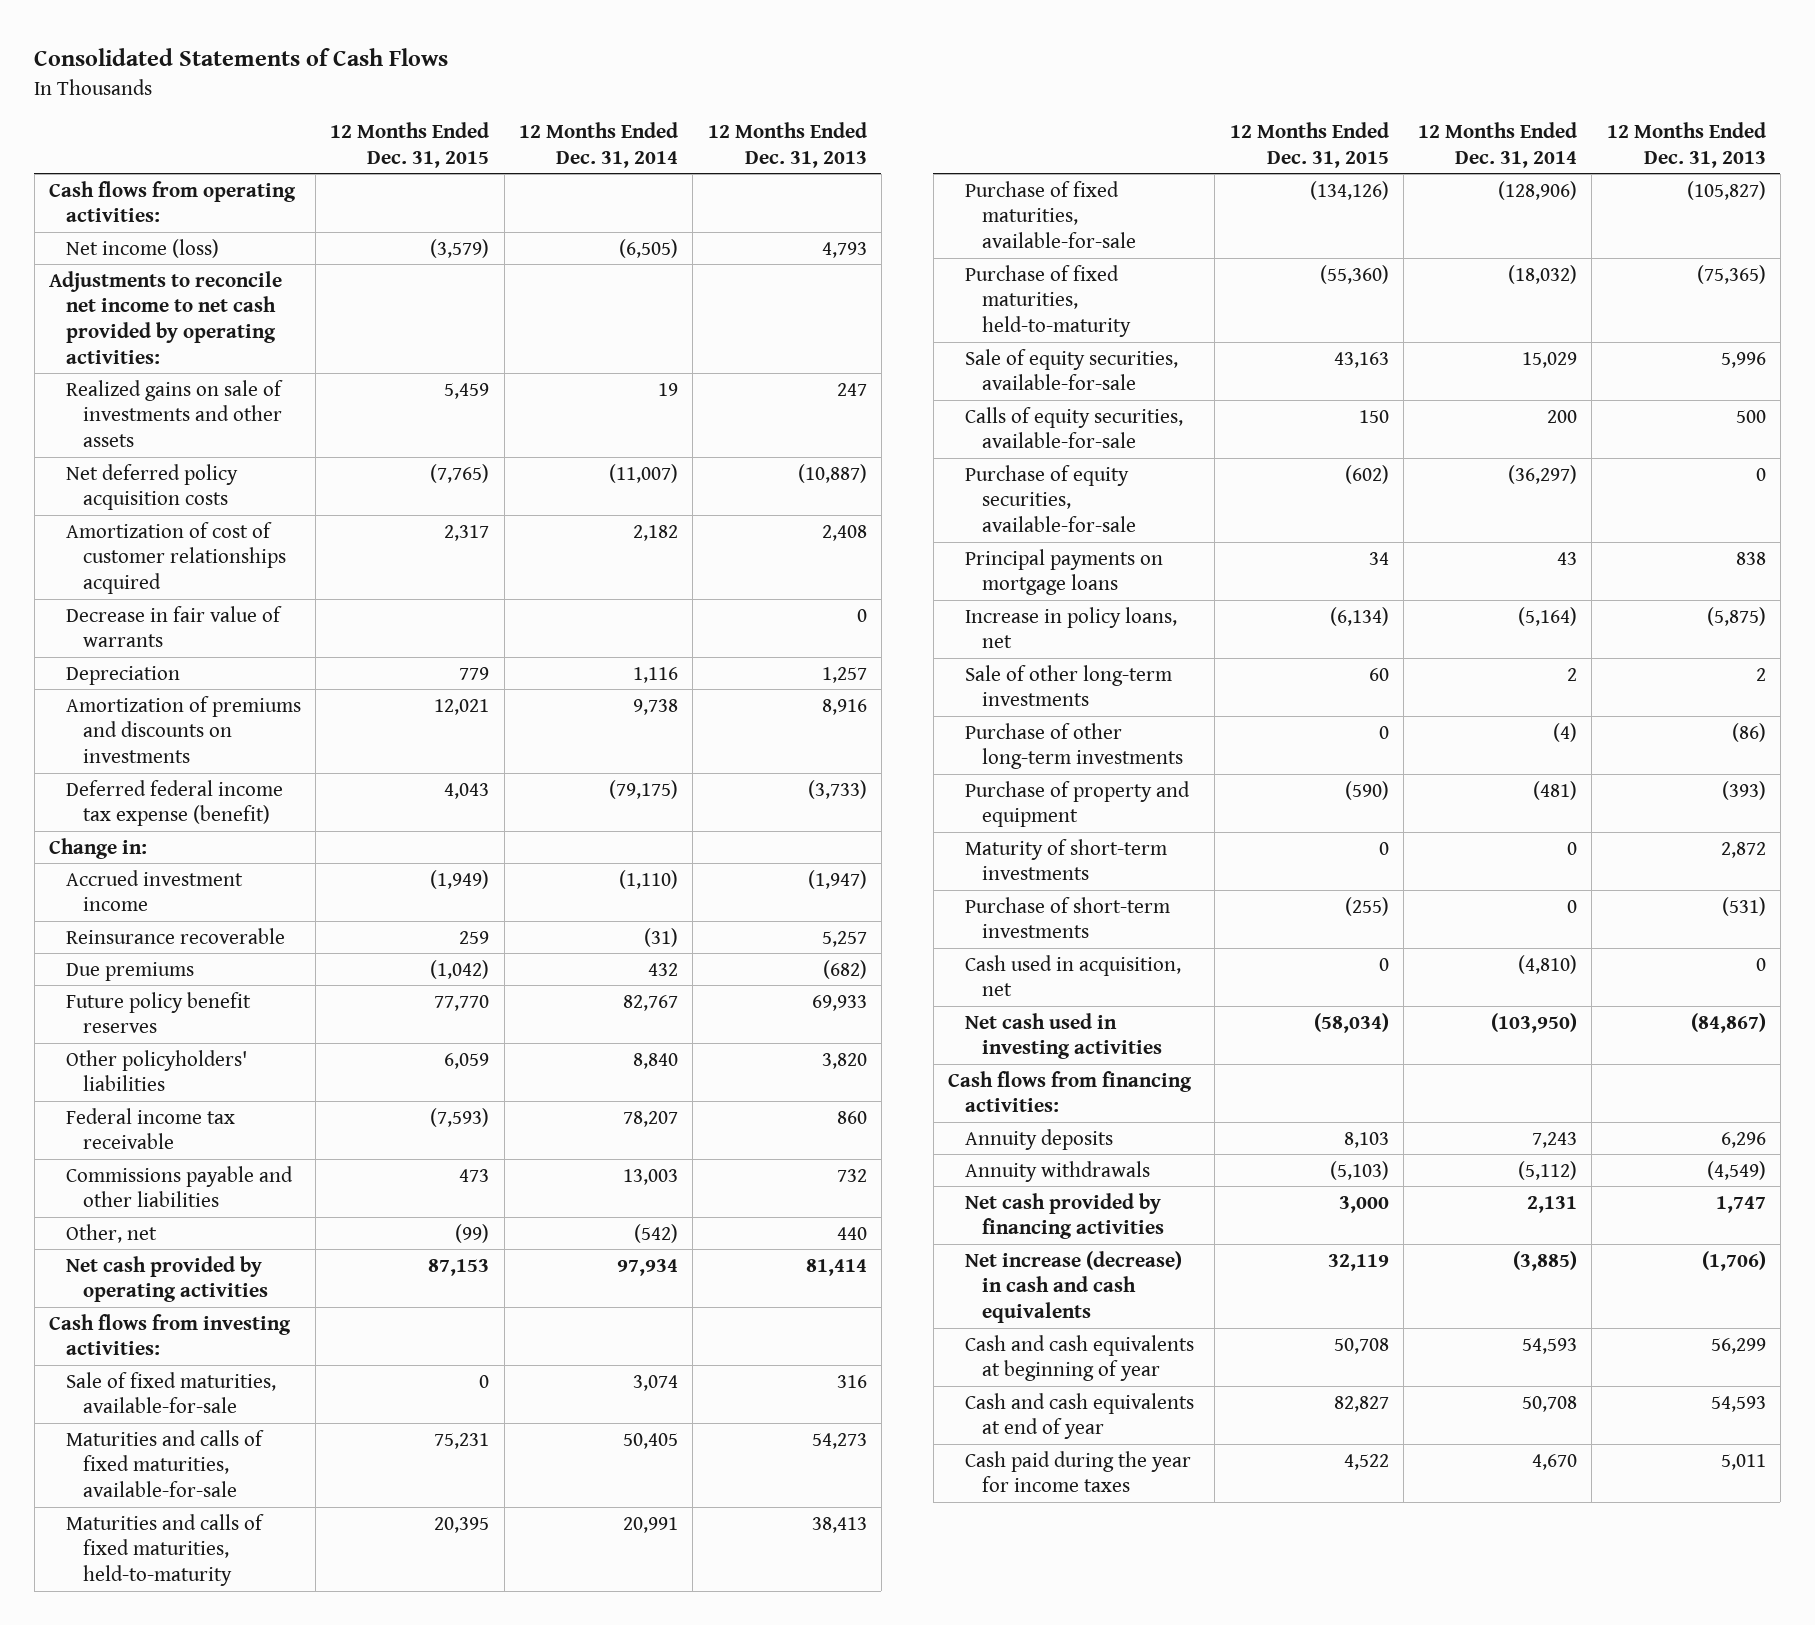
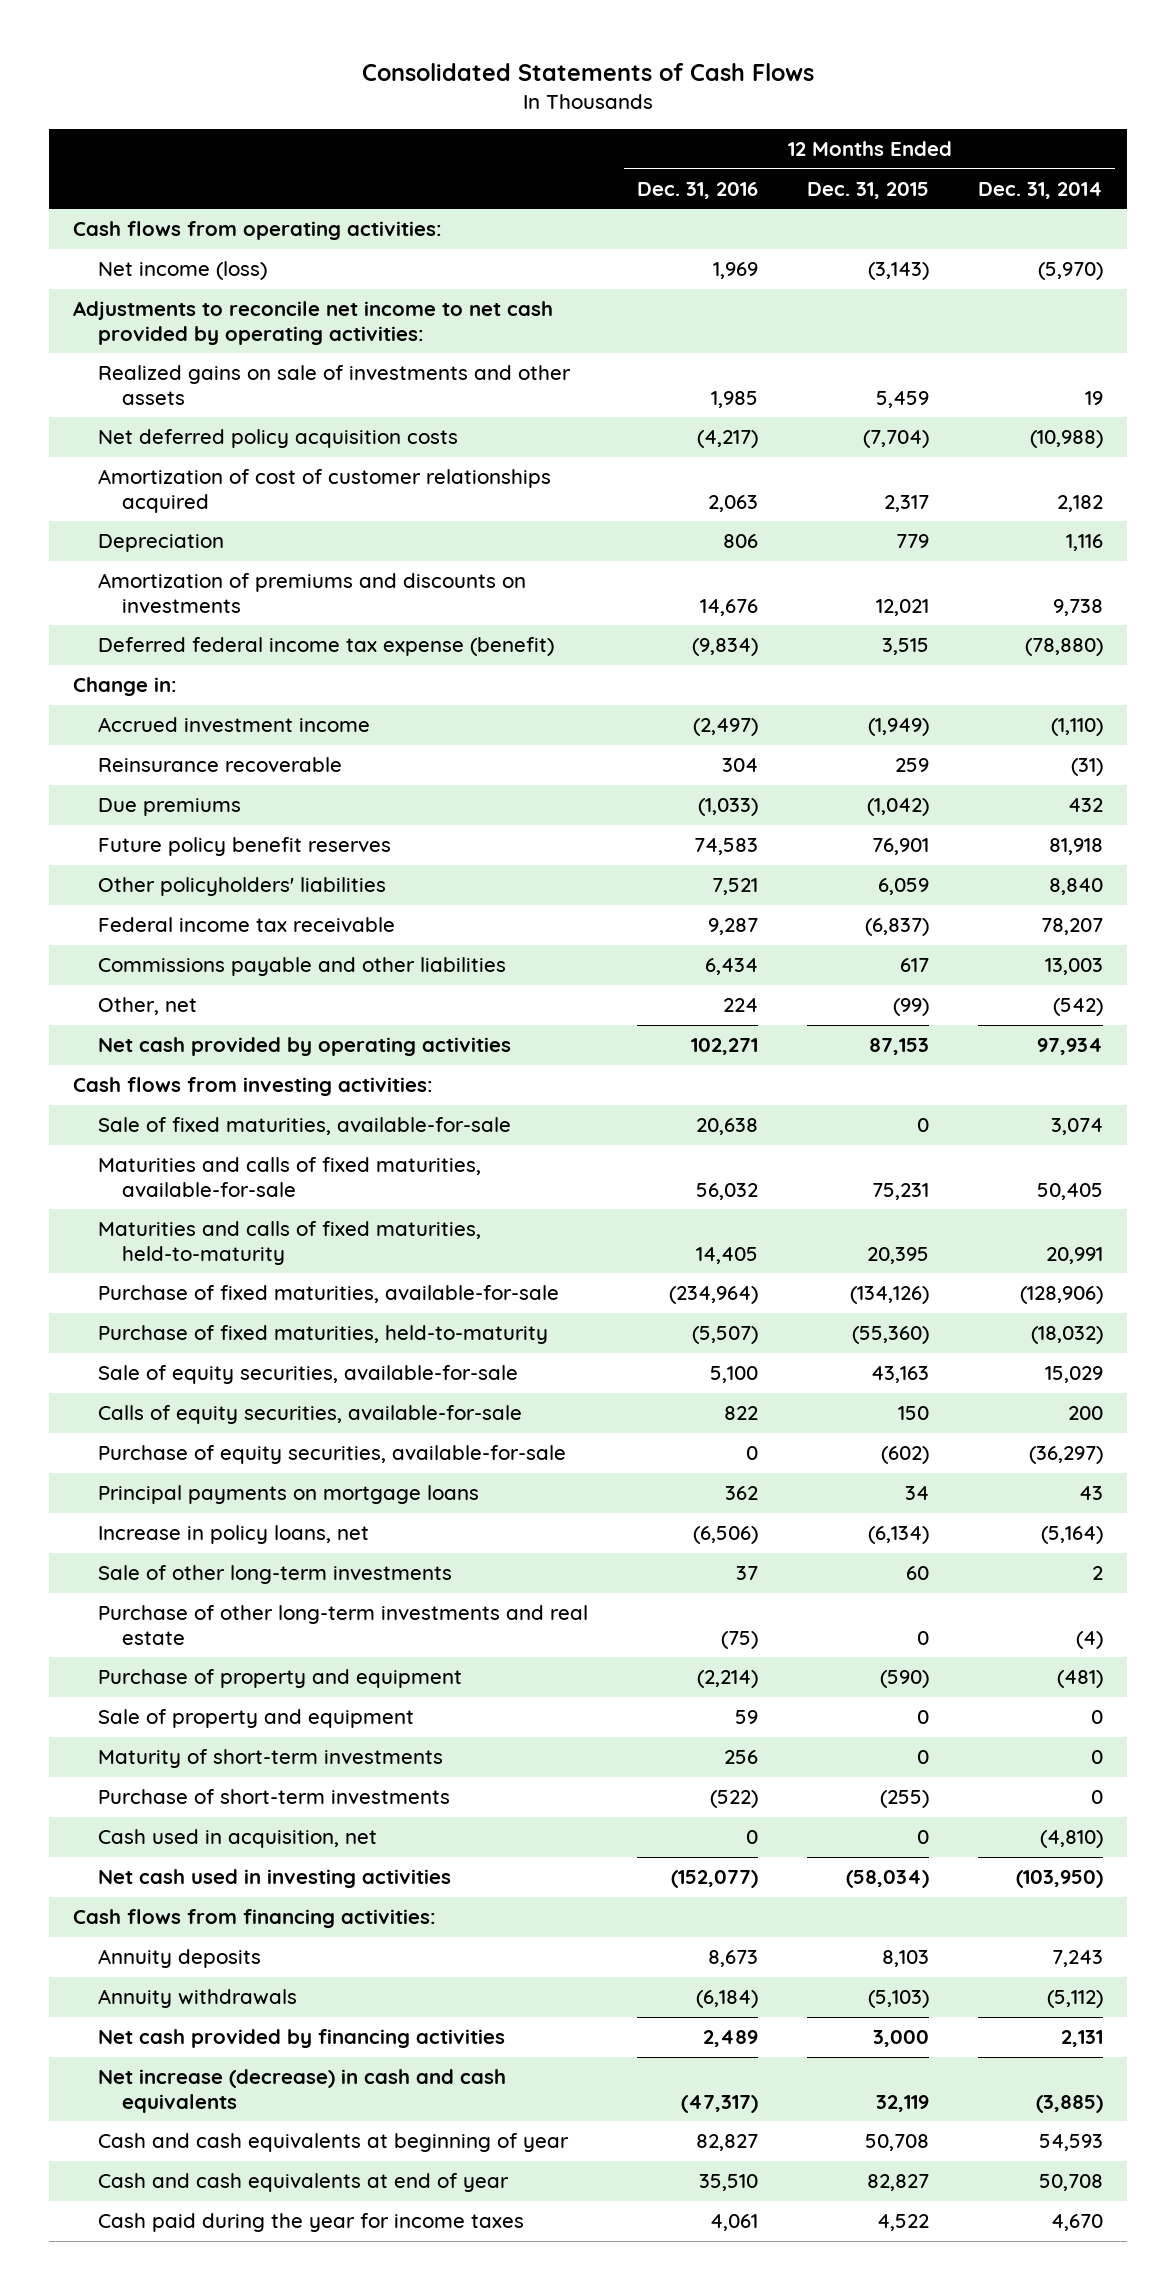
[707,121,867,168] 12 Months Ended Dec. 31, 2013 -> none
none -> [636,181,758,199] Dec. 31, 2016
[430,238,490,258] (3,579) -> [867,262,929,281] (3,143)
[618,238,678,258] (6,505) -> [1037,262,1103,281] (5,970)
[430,463,490,483] (7,765) -> [862,430,929,449] (7,704)
[608,463,678,483] (11,007) -> [1029,430,1103,449] (10,988)
[65,605,282,648] Decrease in fair value of warrants -> none
[444,782,490,799] 4,043 -> [881,638,929,656] 3,515
[608,779,678,799] (79,175) -> [1024,638,1103,657] (78,880)
[434,994,490,1011] 77,770 -> [871,838,929,856] 76,901
[622,994,678,1011] 82,767 -> [1048,838,1103,856] 81,918
[430,1107,490,1127] (7,593) -> [864,918,929,937] (6,837)
[459,1168,490,1182] 473 -> [899,958,929,973] 617
[965,722,1184,770] Purchase of other long-term investments -> [97,1605,588,1645] Purchase of other long-term investments and real estate
none -> [97,1709,414,1729] Sale of property and equipment

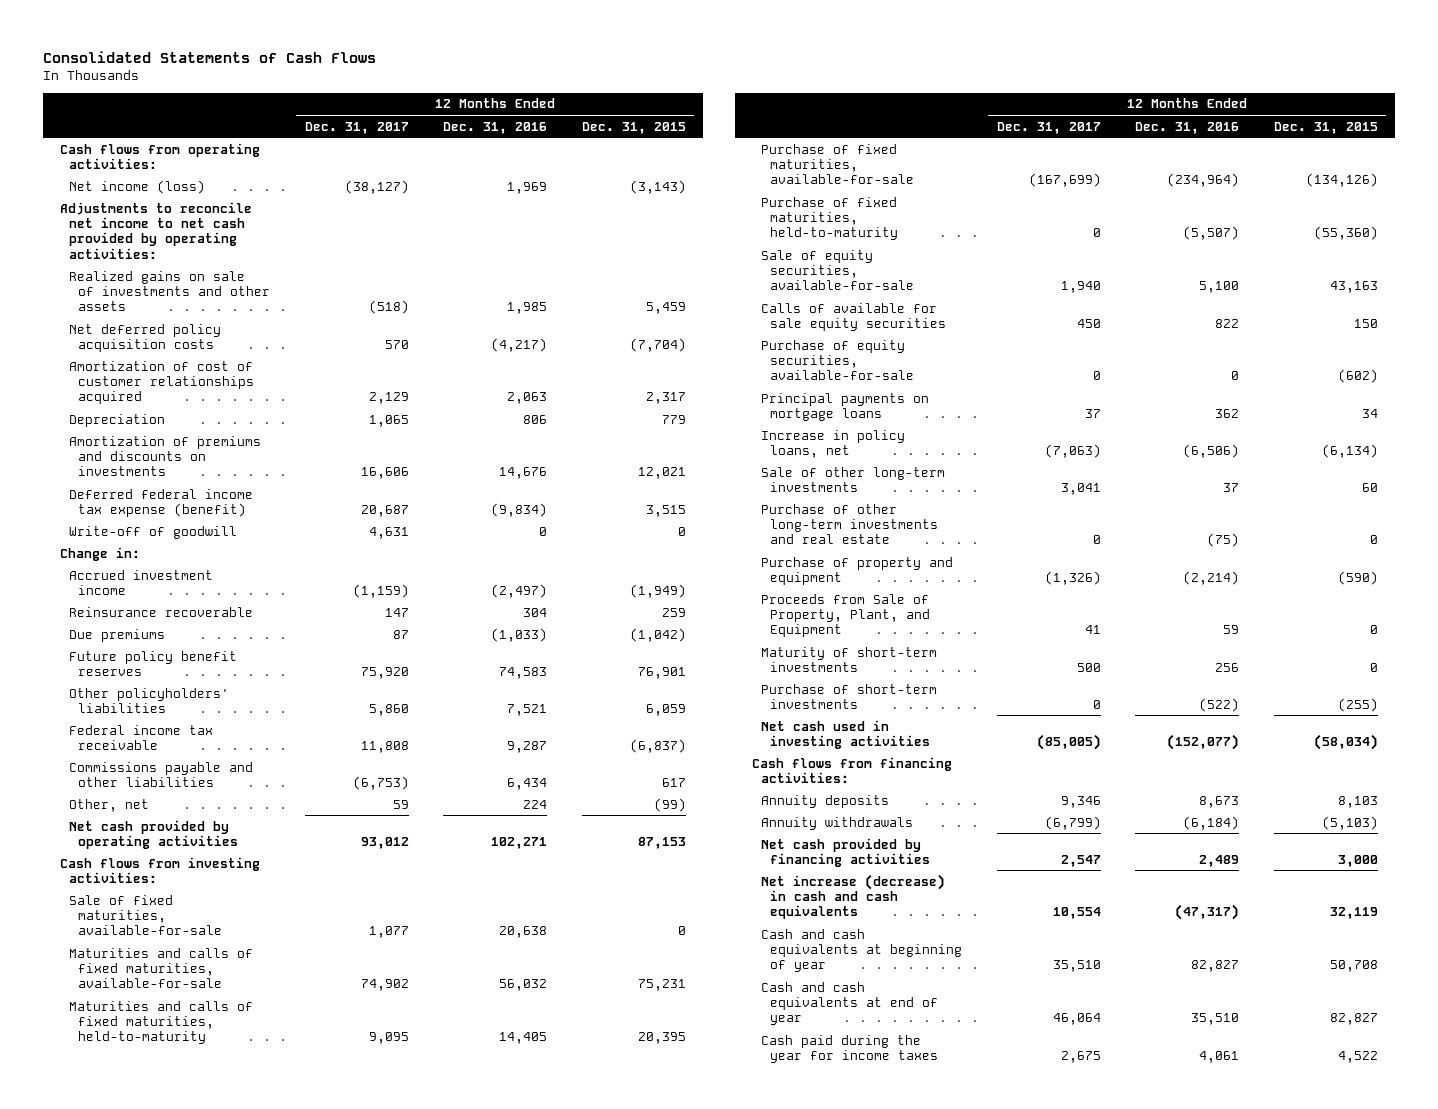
[977,181,1103,199] Dec. 31, 2014 -> none
none -> [304,121,409,134] Dec. 31, 2017
none -> [69,525,238,539] Write-off of goodwill
[97,1405,522,1425] Calls of equity securities, available-for-sale -> [761,302,947,331] Calls of available for sale equity securities
[97,1709,414,1729] Sale of property and equipment -> [761,593,931,638] Proceeds from Sale of Property, Plant, and Equipment
[97,1829,377,1849] Cash used in acquisition, net -> none

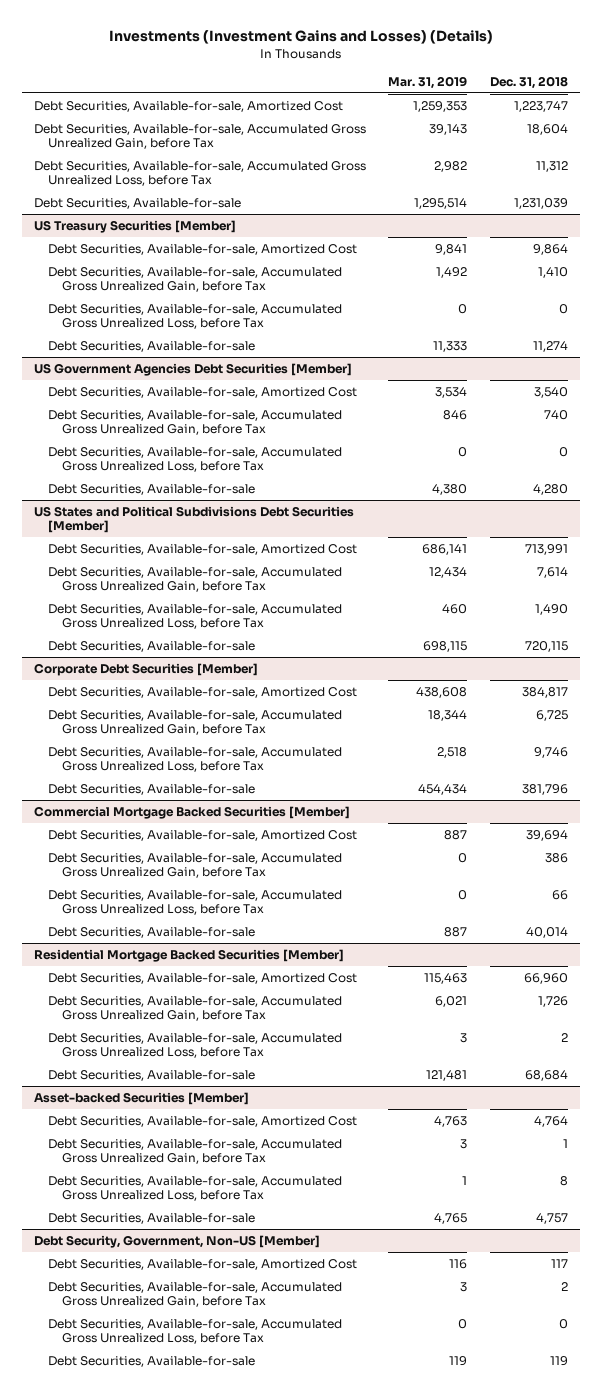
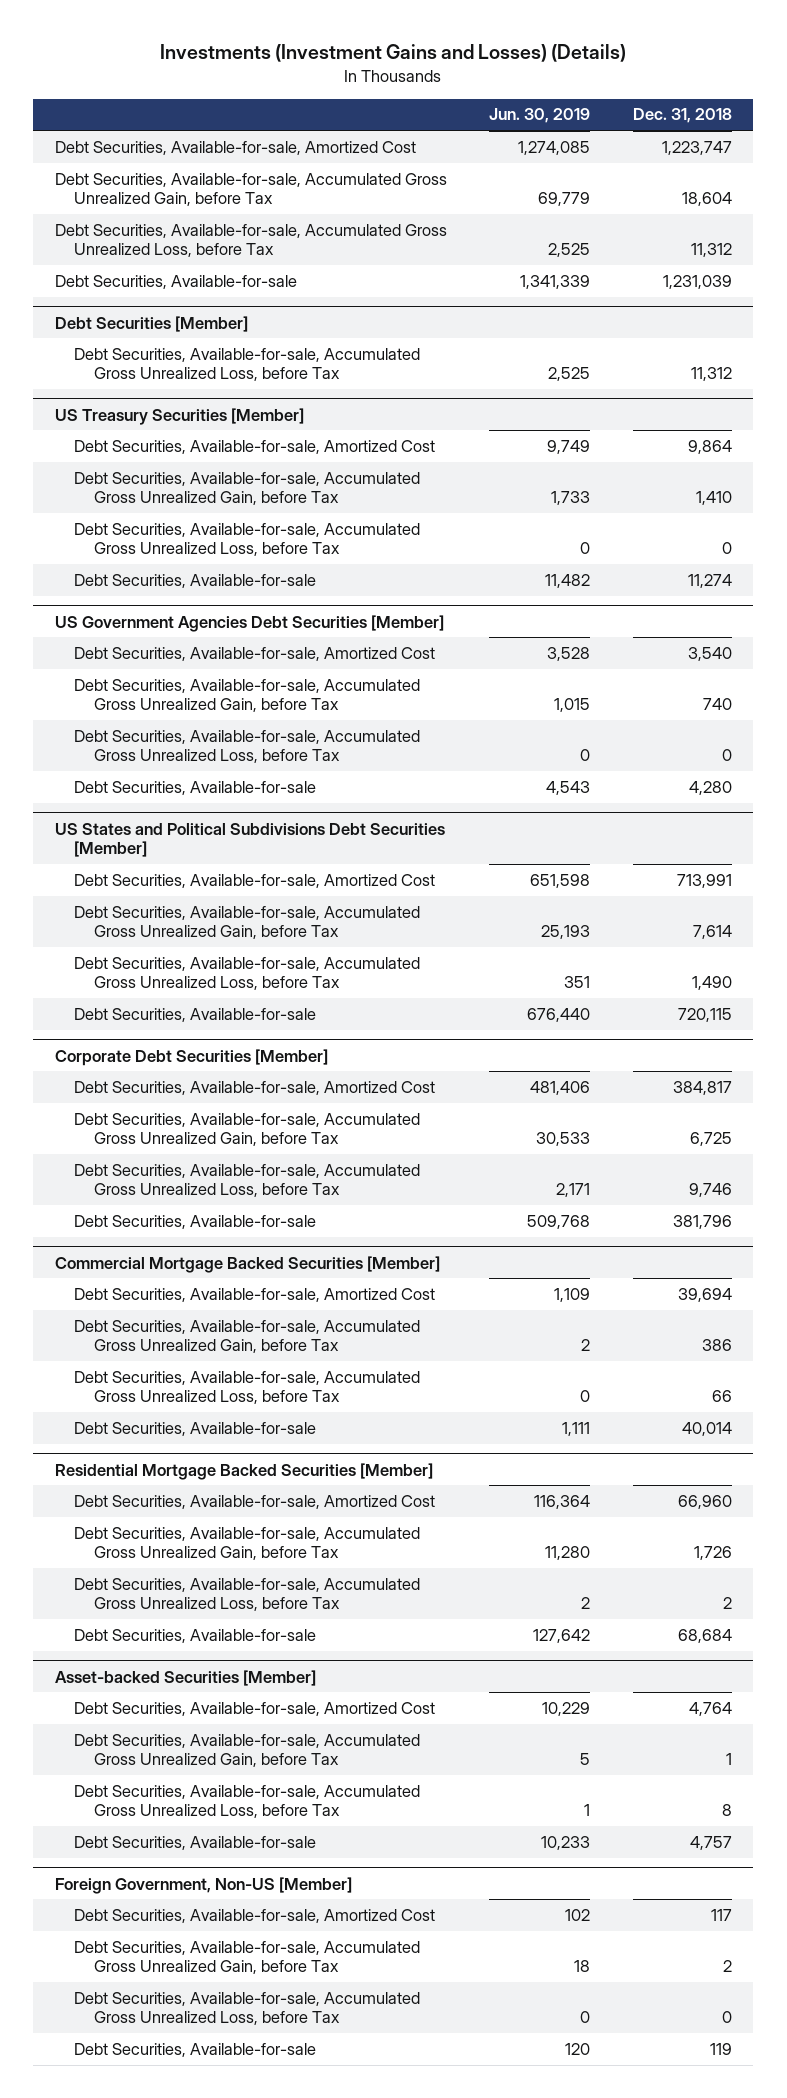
[388,75,468,89] Mar. 31, 2019 -> none
none -> [489,108,591,124] Jun. 30, 2019
none -> [54,315,248,332] Debt Securities [Member]
none -> [74,347,421,382] Debt Securities, Available-for-sale, Accumulated Gross Unrealized Loss, before Tax
[33,1235,320,1249] Debt Security, Government, Non-US [Member] -> [54,1876,352,1894] Foreign Government, Non-US [Member]

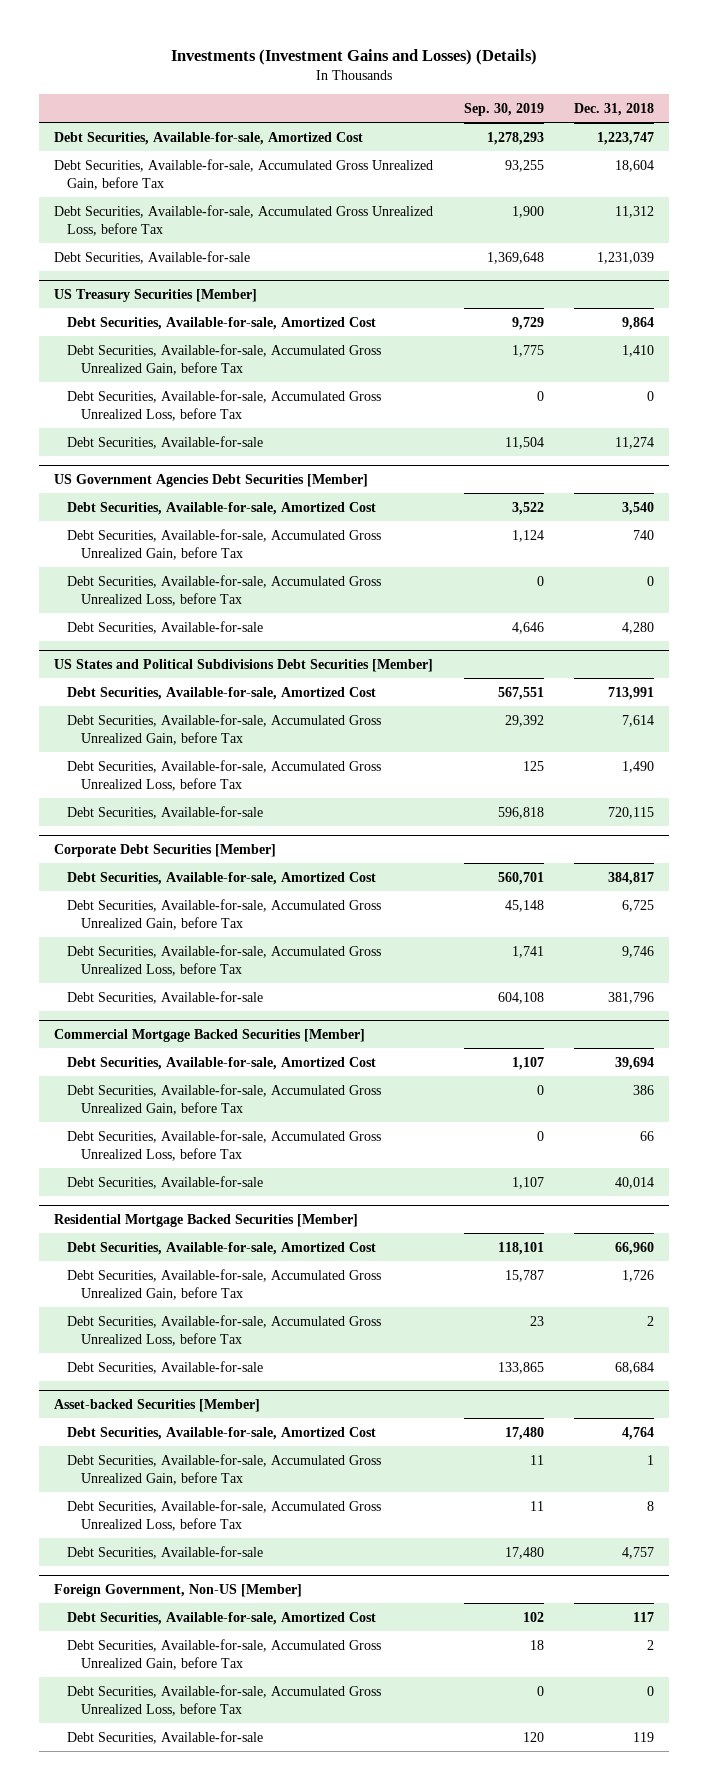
[489,108,591,124] Jun. 30, 2019 -> none
none -> [463,102,544,116] Sep. 30, 2019
[54,315,248,332] Debt Securities [Member] -> none
[74,347,421,382] Debt Securities, Available-for-sale, Accumulated Gross Unrealized Loss, before Tax -> none

